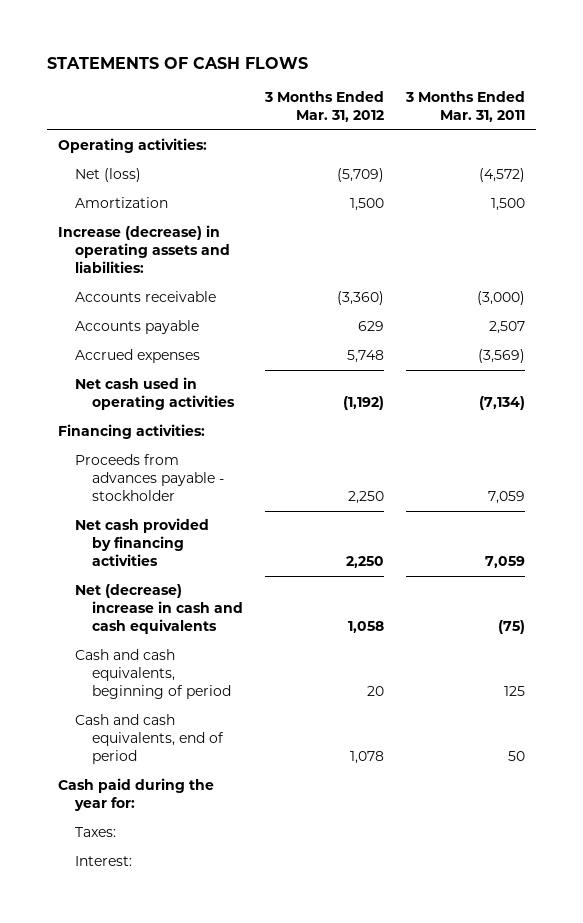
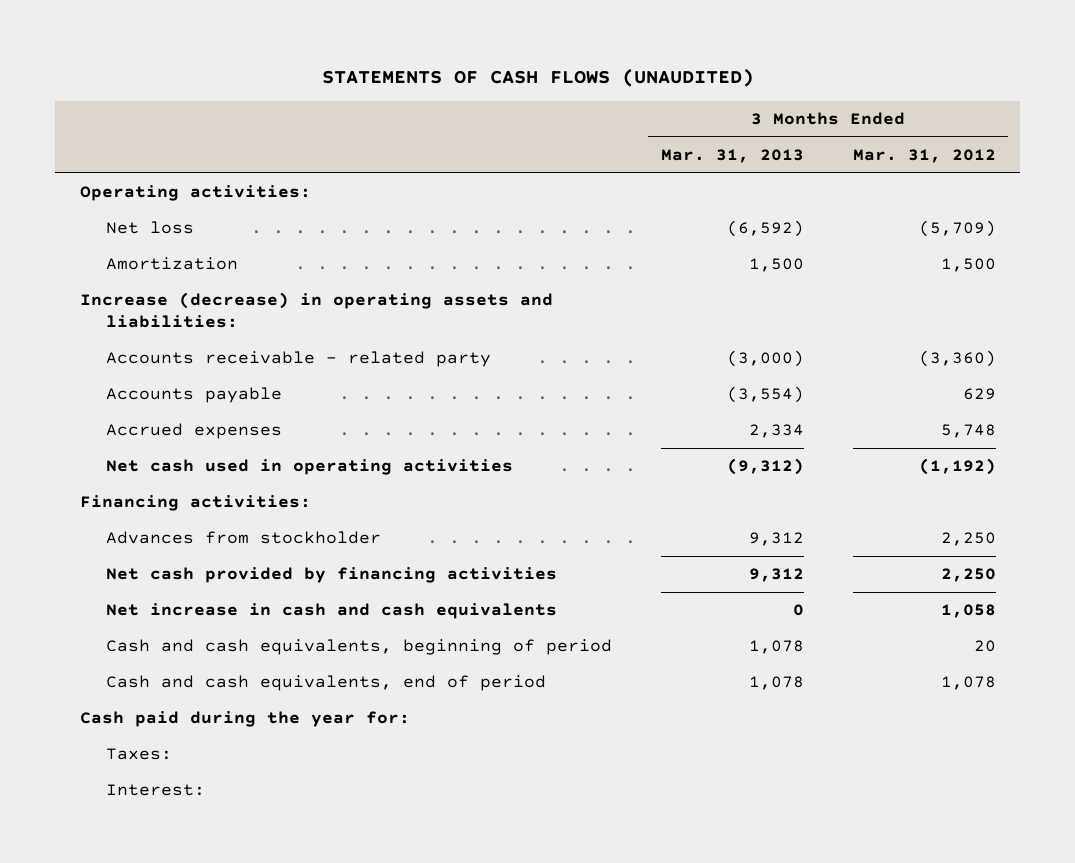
[47,56,309,69] STATEMENTS OF CASH FLOWS -> [321,69,754,88] STATEMENTS OF CASH FLOWS (UNAUDITED)
[404,91,525,123] 3 Months Ended Mar. 31, 2011 -> none
none -> [660,148,804,163] Mar. 31, 2013
[74,168,141,183] Net (loss) -> [105,221,194,235] Net loss
[74,291,216,303] Accounts receivable -> [105,351,491,368] Accounts receivable - related party
[74,454,224,502] Proceeds from advances payable - stockholder -> [105,531,381,545] Advances from stockholder
[74,584,243,635] Net (decrease) increase in cash and cash equivalents -> [105,603,557,620] Net increase in cash and cash equivalents

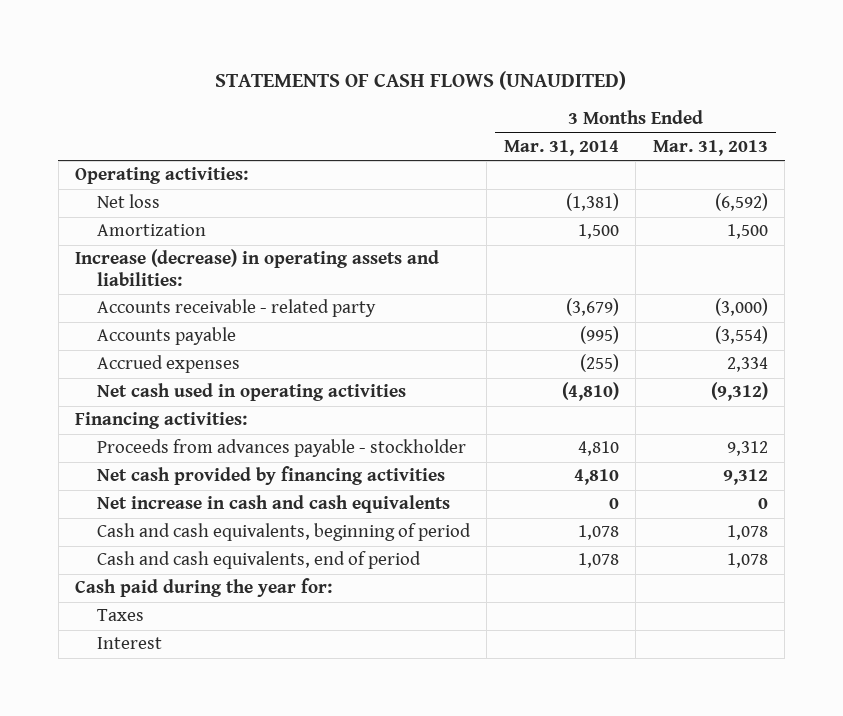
[852,148,996,163] Mar. 31, 2012 -> none
none -> [503,139,619,156] Mar. 31, 2014
[105,531,381,545] Advances from stockholder -> [96,439,466,458] Proceeds from advances payable - stockholder
[105,748,172,761] Taxes: -> [96,609,144,622] Taxes
[105,784,205,797] Interest: -> [96,637,162,650] Interest

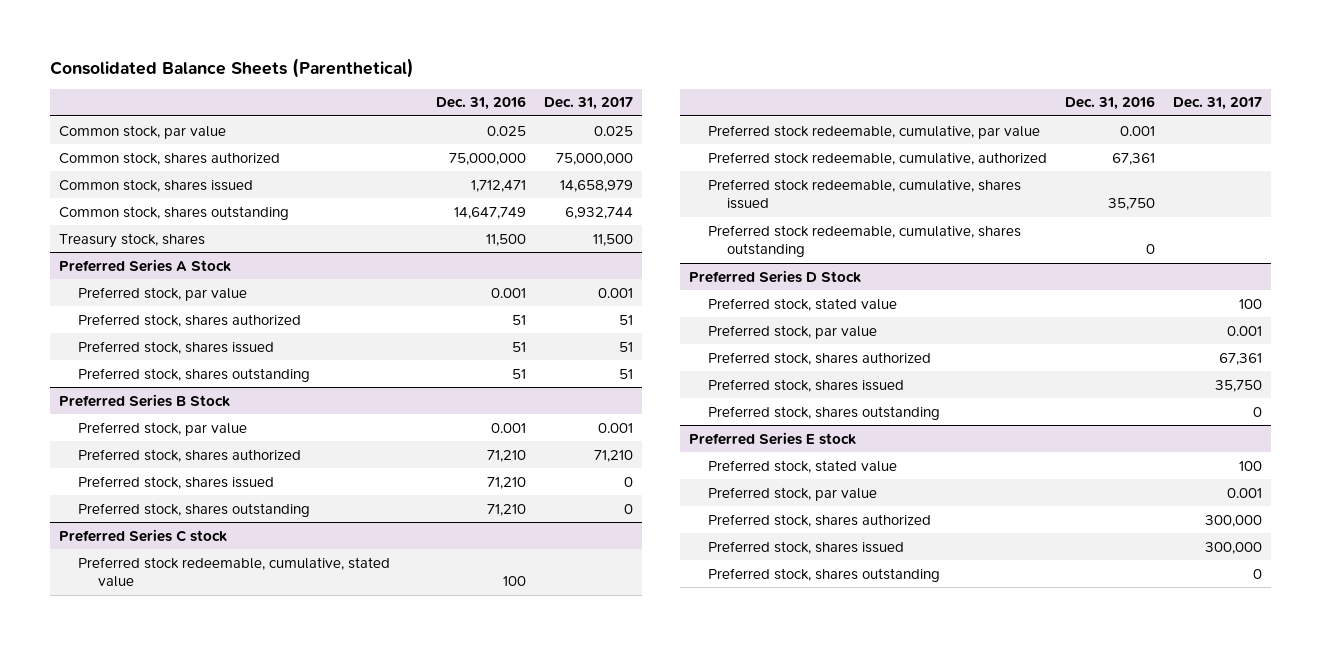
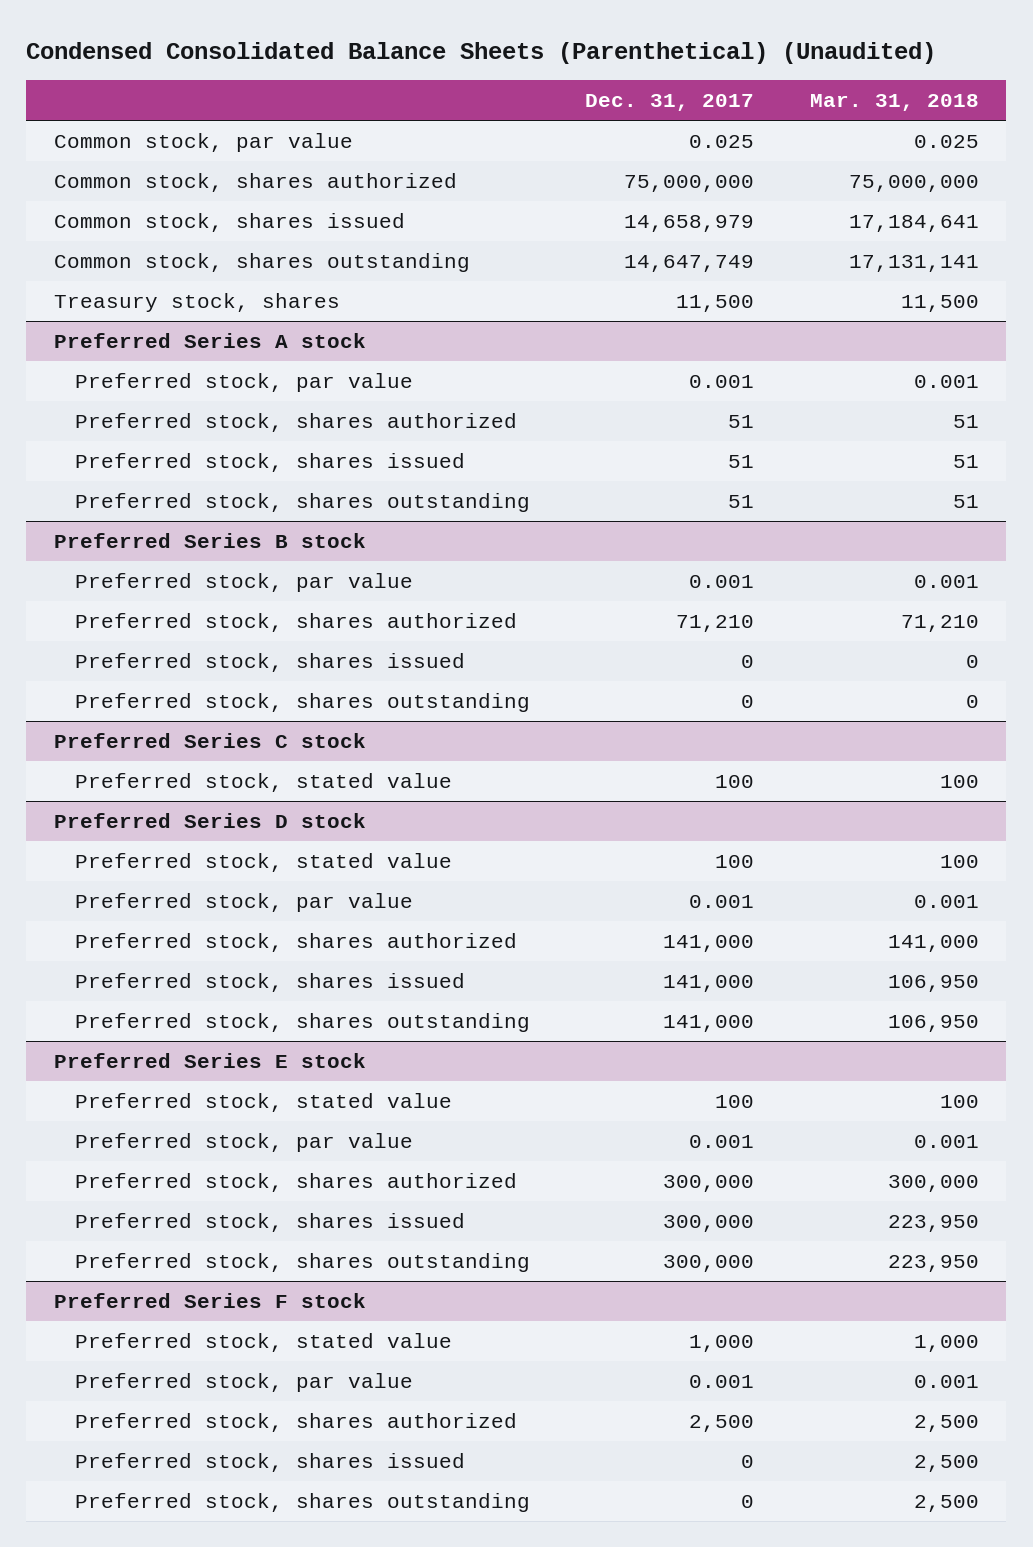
[50,57,415,78] Consolidated Balance Sheets (Parenthetical) -> [26,42,937,65] Condensed Consolidated Balance Sheets (Parenthetical) (Unaudited)
[435,96,526,111] Dec. 31, 2016 -> none
none -> [809,94,979,112] Mar. 31, 2018
[564,206,633,219] 6,932,744 -> [624,254,755,272] 14,647,749
[59,258,232,272] Preferred Series A Stock -> [54,332,367,348] Preferred Series A stock
[59,393,231,407] Preferred Series B Stock -> [54,532,367,548] Preferred Series B stock
[78,556,391,588] Preferred stock redeemable, cumulative, stated value -> none
[708,124,1041,139] Preferred stock redeemable, cumulative, par value -> none
[708,151,1048,165] Preferred stock redeemable, cumulative, authorized -> none
[708,178,1022,210] Preferred stock redeemable, cumulative, shares issued -> none
[708,224,1022,258] Preferred stock redeemable, cumulative, shares outstanding -> none
[688,269,861,283] Preferred Series D Stock -> none
none -> [54,812,367,828] Preferred Series D stock
none -> [75,852,453,872] Preferred stock, stated value
[1219,352,1263,365] 67,361 -> [663,934,755,952] 141,000
[1215,379,1263,392] 35,750 -> [663,974,755,992] 141,000
[1253,406,1263,417] 0 -> [663,1014,755,1032] 141,000
none -> [75,1252,531,1272] Preferred stock, shares outstanding
none -> [54,1292,367,1308] Preferred Series F stock
none -> [75,1332,453,1352] Preferred stock, stated value
none -> [75,1372,414,1392] Preferred stock, par value
none -> [75,1412,518,1432] Preferred stock, shares authorized
none -> [75,1452,466,1472] Preferred stock, shares issued

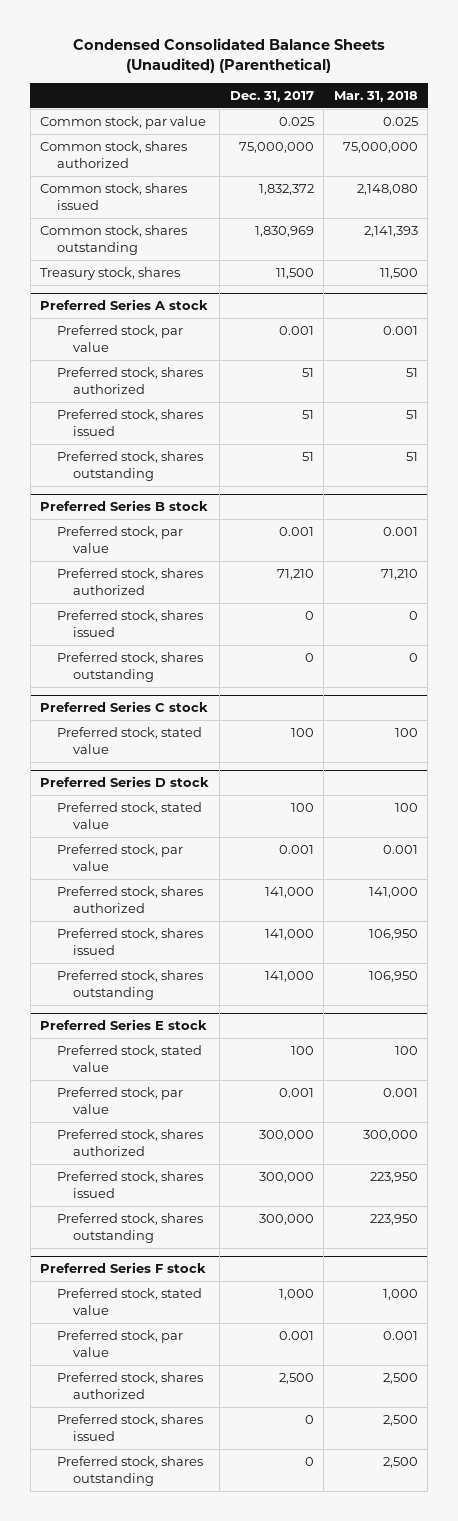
[26,42,937,65] Condensed Consolidated Balance Sheets (Parenthetical) (Unaudited) -> [73,38,386,73] Condensed Consolidated Balance Sheets (Unaudited) (Parenthetical)
[624,214,755,232] 14,658,979 -> [258,184,314,196] 1,832,372
[848,214,979,232] 17,184,641 -> [356,184,418,196] 2,148,080
[624,254,755,272] 14,647,749 -> [254,226,314,238] 1,830,969
[848,254,979,272] 17,131,141 -> [363,226,418,238] 2,141,393

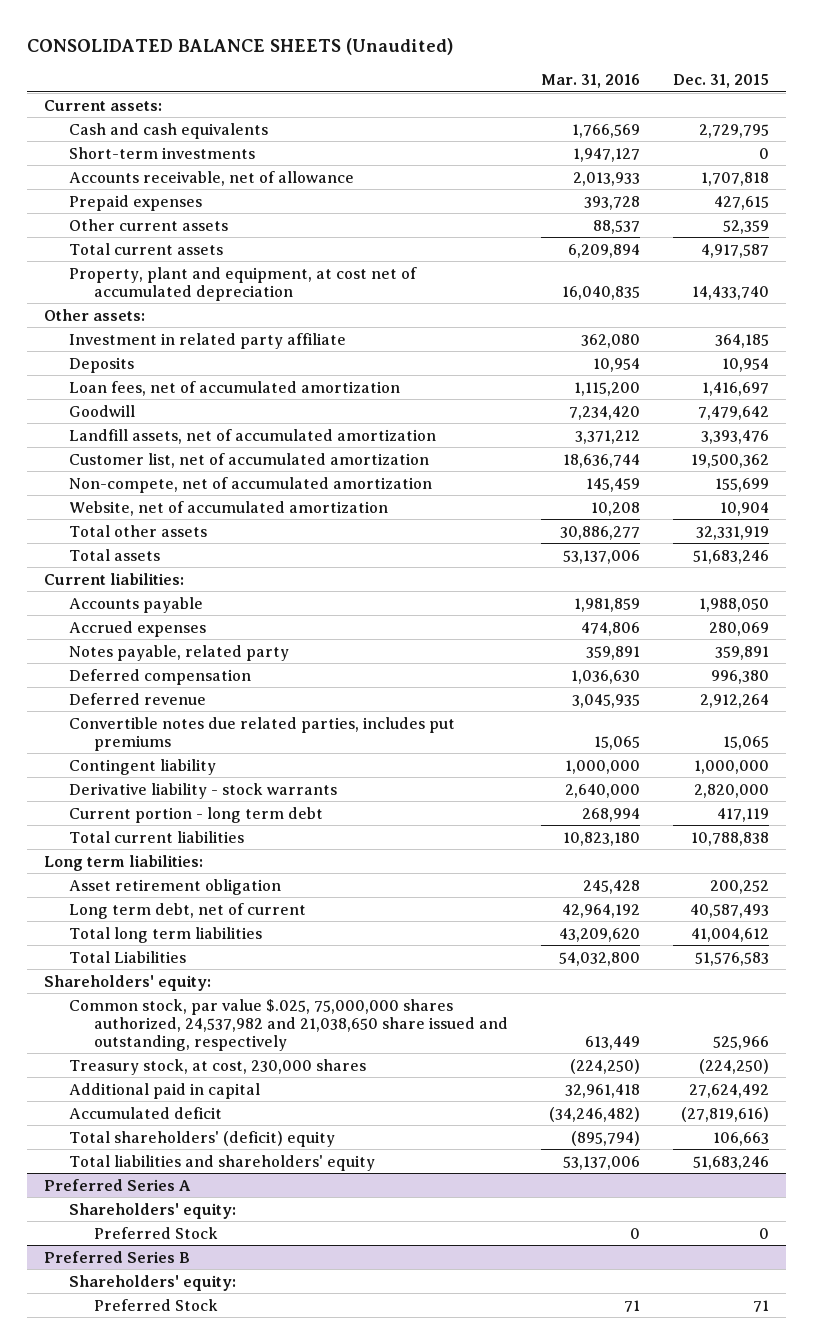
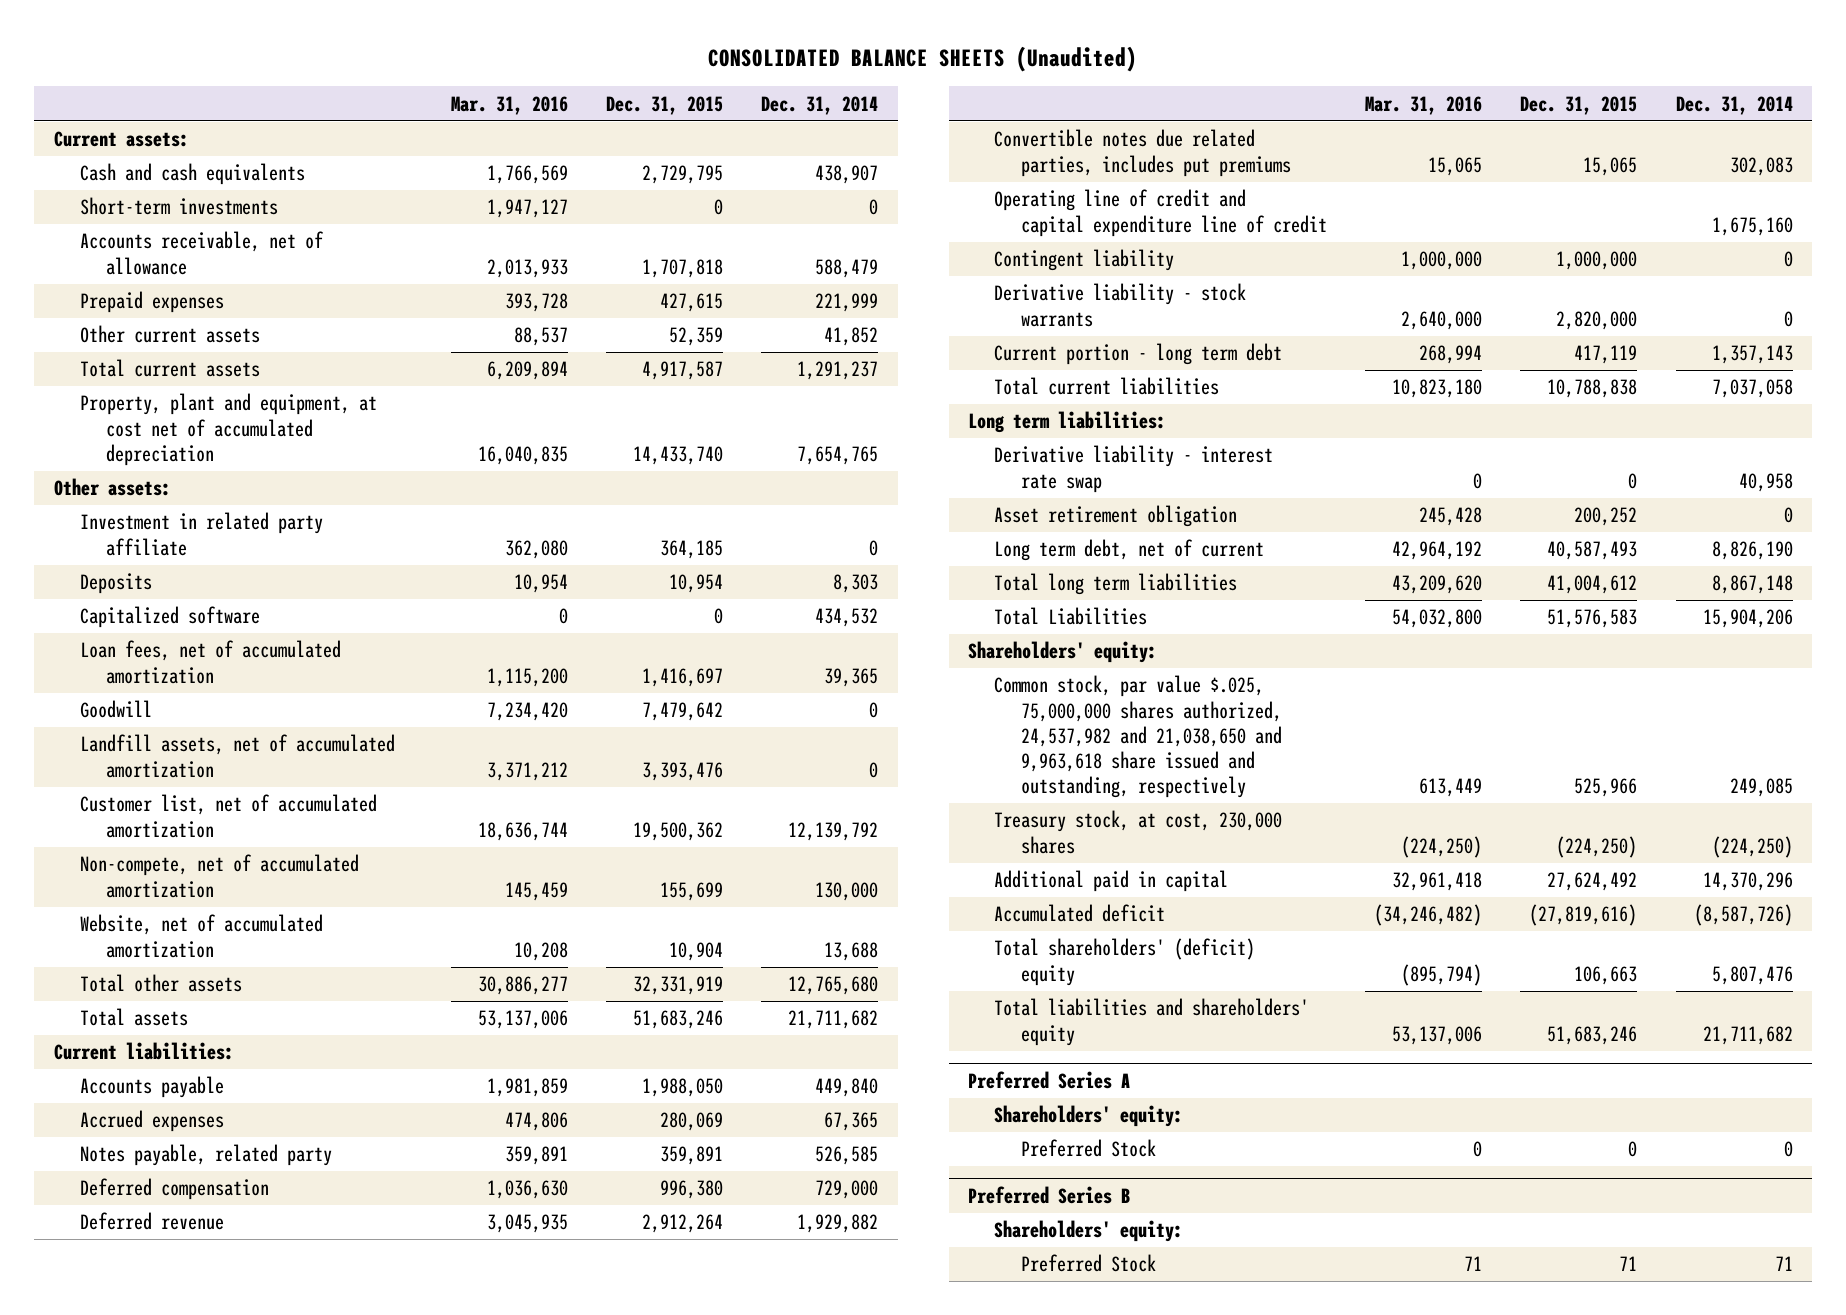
none -> [761,95,879,115] Dec. 31, 2014
none -> [79,606,260,629] Capitalized software
none -> [994,189,1327,237] Operating line of credit and capital expenditure line of credit
none -> [994,445,1274,493] Derivative liability - interest rate swap
[69,998,509,1051] Common stock, par value $.025, 75,000,000 shares authorized, 24,537,982 and 21,038,650 share issued and outstanding, respectively -> [994,675,1282,799] Common stock, par value $.025, 75,000,000 shares authorized, 24,537,982 and 21,038,650 and 9,963,618 share issued and outstanding, respectively

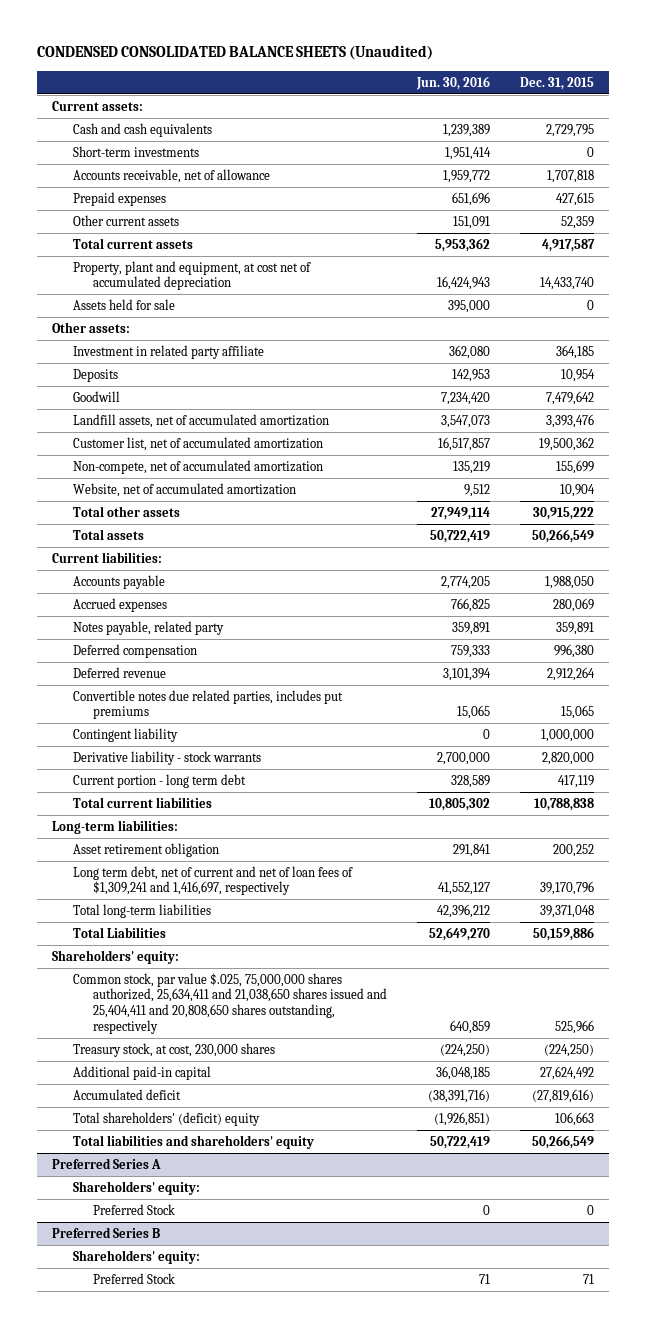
[708,45,1138,72] CONSOLIDATED BALANCE SHEETS (Unaudited) -> [37,45,434,61] CONDENSED CONSOLIDATED BALANCE SHEETS (Unaudited)
[450,95,568,115] Mar. 31, 2016 -> none
[761,95,879,115] Dec. 31, 2014 -> none
none -> [416,75,491,90] Jun. 30, 2016
none -> [72,298,175,310] Assets held for sale
[79,606,260,629] Capitalized software -> none
[79,640,341,684] Loan fees, net of accumulated amortization -> none
[633,976,724,996] 32,331,919 -> [533,506,595,520] 30,915,222
[633,1010,724,1030] 51,683,246 -> [532,528,595,543] 50,266,549
[994,189,1327,237] Operating line of credit and capital expenditure line of credit -> none
[994,445,1274,493] Derivative liability - interest rate swap -> none
[967,411,1166,434] Long term liabilities: -> [52,819,179,834] Long-term liabilities:
[994,539,1265,562] Long term debt, net of current -> [72,865,353,896] Long term debt, net of current and net of loan fees of $1,309,241 and 1,416,697, respectively
[1547,541,1638,561] 40,587,493 -> [540,881,595,896] 39,170,796
[994,573,1238,596] Total long term liabilities -> [72,903,211,918] Total long-term liabilities
[1547,575,1638,595] 41,004,612 -> [540,904,595,918] 39,371,048
[1547,609,1638,629] 51,576,583 -> [533,926,595,941] 50,159,886
[994,675,1282,799] Common stock, par value $.025, 75,000,000 shares authorized, 24,537,982 and 21,038,650 and 9,963,618 share issued and outstanding, respectively -> [72,972,388,1034] Common stock, par value $.025, 75,000,000 shares authorized, 25,634,411 and 21,038,650 shares issued and 25,404,411 and 20,808,650 shares outstanding, respectively
[994,870,1229,893] Additional paid in capital -> [72,1065,211,1080] Additional paid-in capital
[1547,1025,1638,1045] 51,683,246 -> [532,1134,595,1149] 50,266,549

